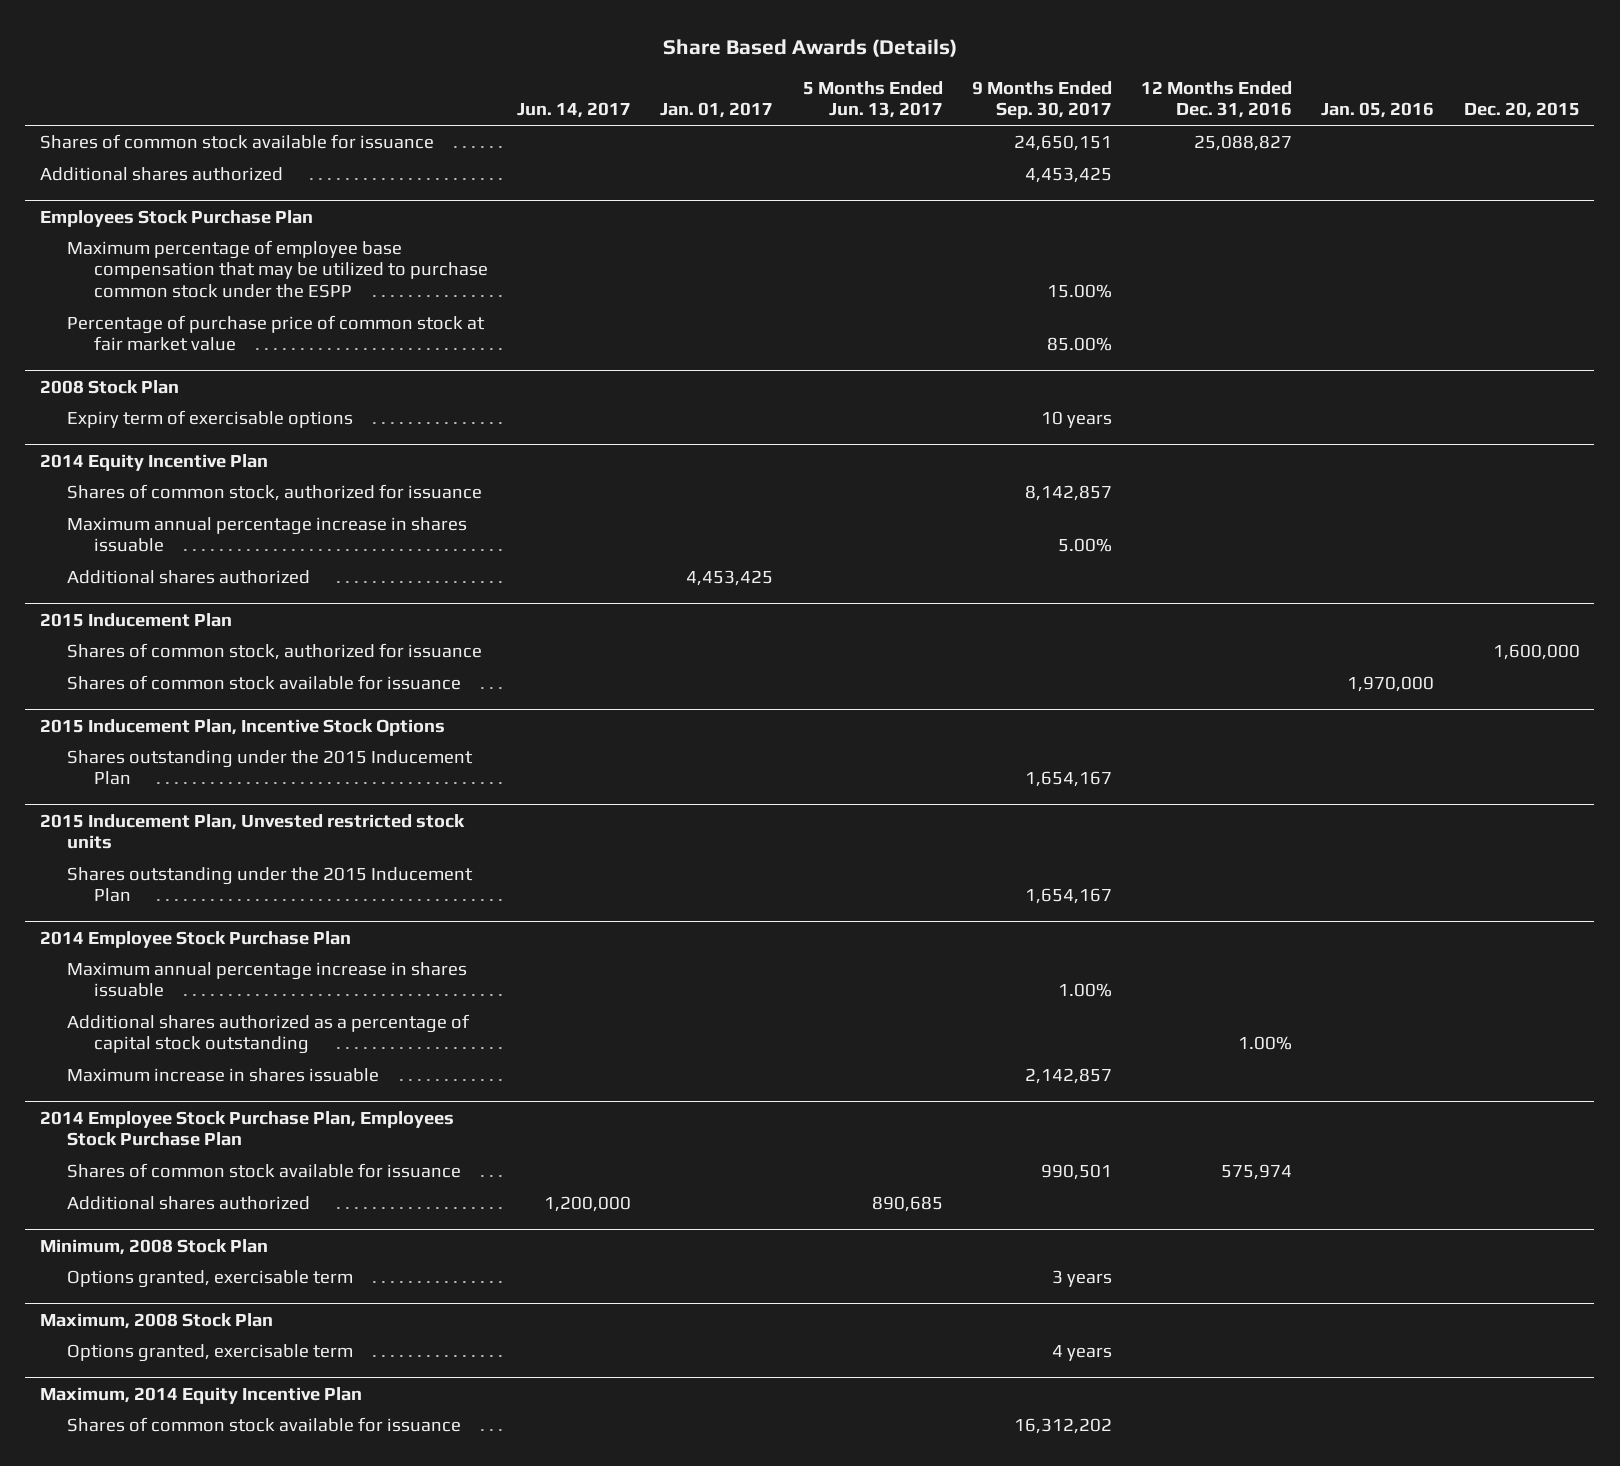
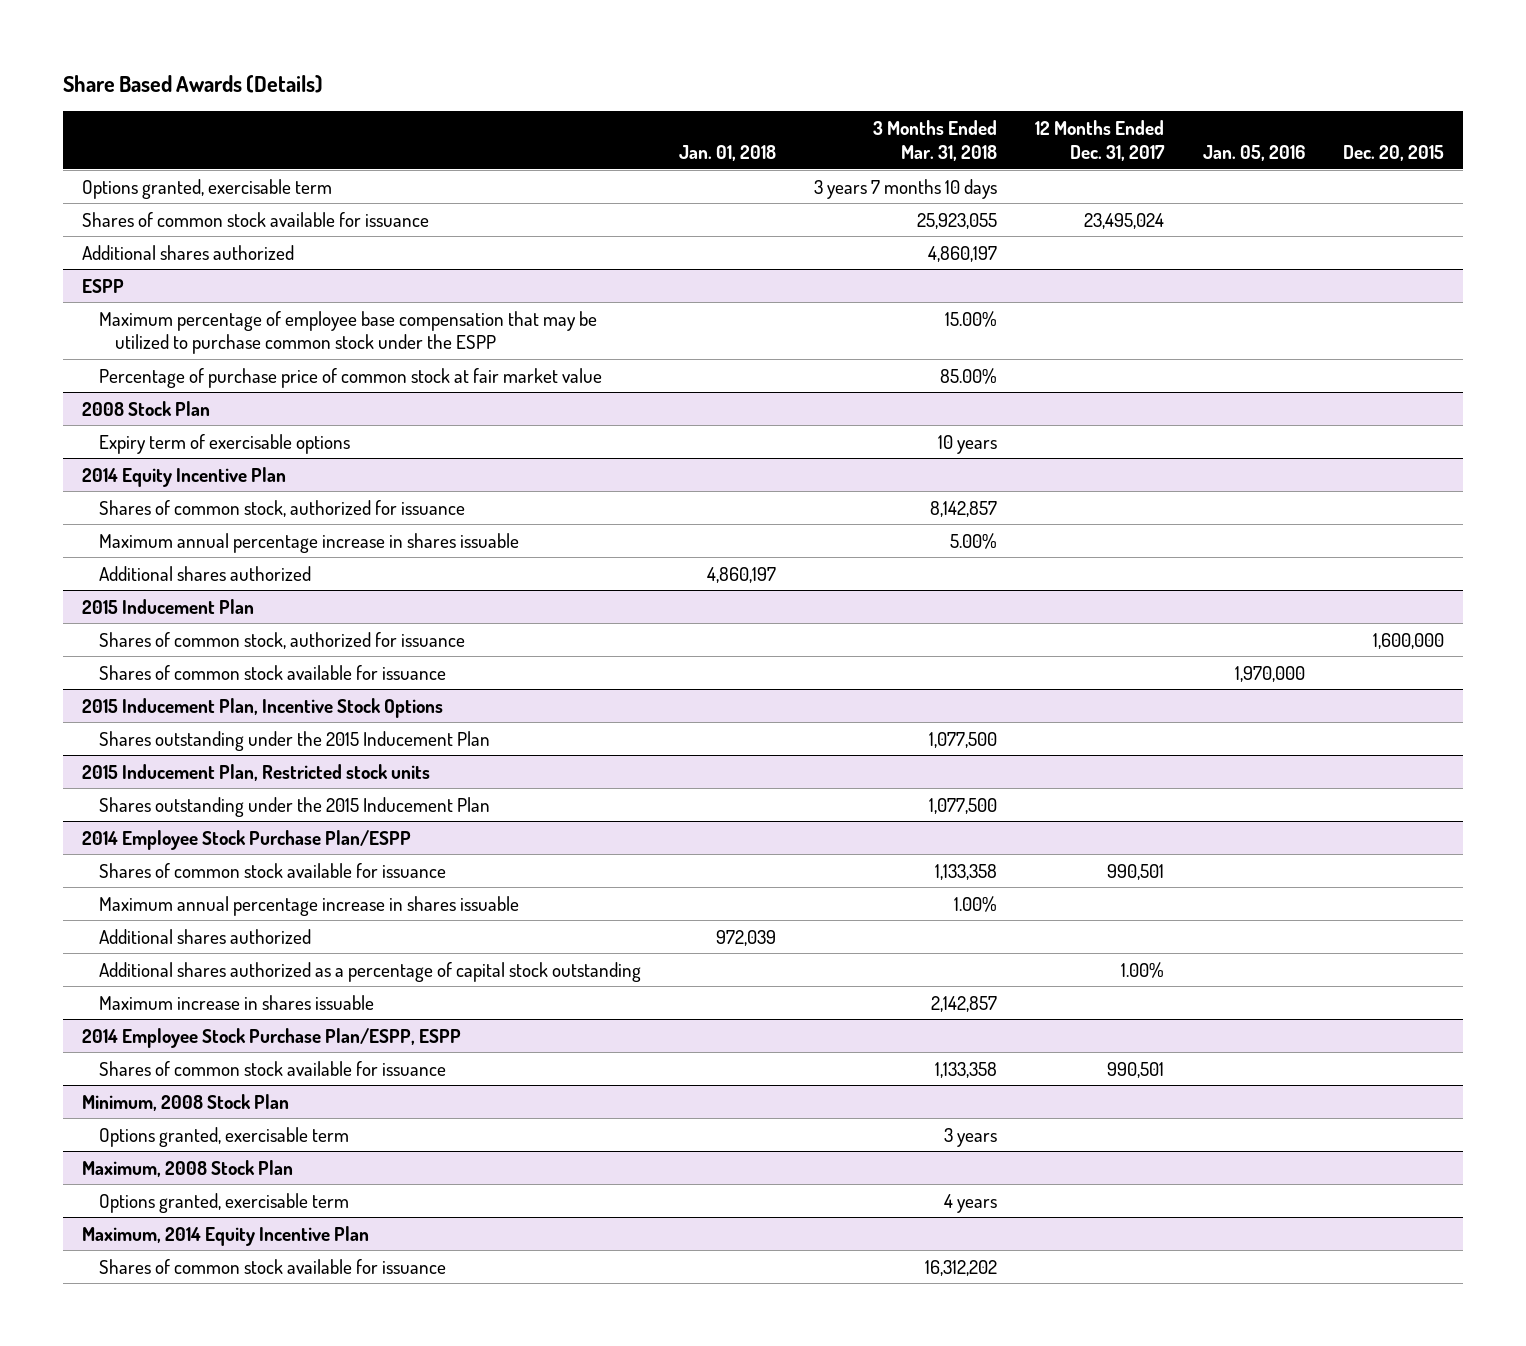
[517,102,632,119] Jun. 14, 2017 -> none
[660,102,774,119] Jan. 01, 2017 -> none
[802,80,943,119] 5 Months Ended Jun. 13, 2017 -> none
[971,80,1112,120] 9 Months Ended Sep. 30, 2017 -> none
[1141,80,1293,119] 12 Months Ended Dec. 31, 2016 -> none
none -> [678,144,776,161] Jan. 01, 2018
none -> [873,120,998,161] 3 Months Ended Mar. 31, 2018
none -> [1035,120,1166,161] 12 Months Ended Dec. 31, 2017
none -> [82,178,333,199] Options granted, exercisable term
[39,209,313,227] Employees Stock Purchase Plan -> [82,278,125,293] ESPP
[39,813,465,850] 2015 Inducement Plan, Unvested restricted stock units -> [82,763,431,781] 2015 Inducement Plan, Restricted stock units
[39,930,351,948] 2014 Employee Stock Purchase Plan -> [82,829,412,850] 2014 Employee Stock Purchase Plan/ESPP
none -> [98,862,446,878] Shares of common stock available for issuance
none -> [98,928,311,944] Additional shares authorized
[39,1110,454,1147] 2014 Employee Stock Purchase Plan, Employees Stock Purchase Plan -> [82,1027,462,1048] 2014 Employee Stock Purchase Plan/ESPP, ESPP
[66,1195,310,1210] Additional shares authorized -> none

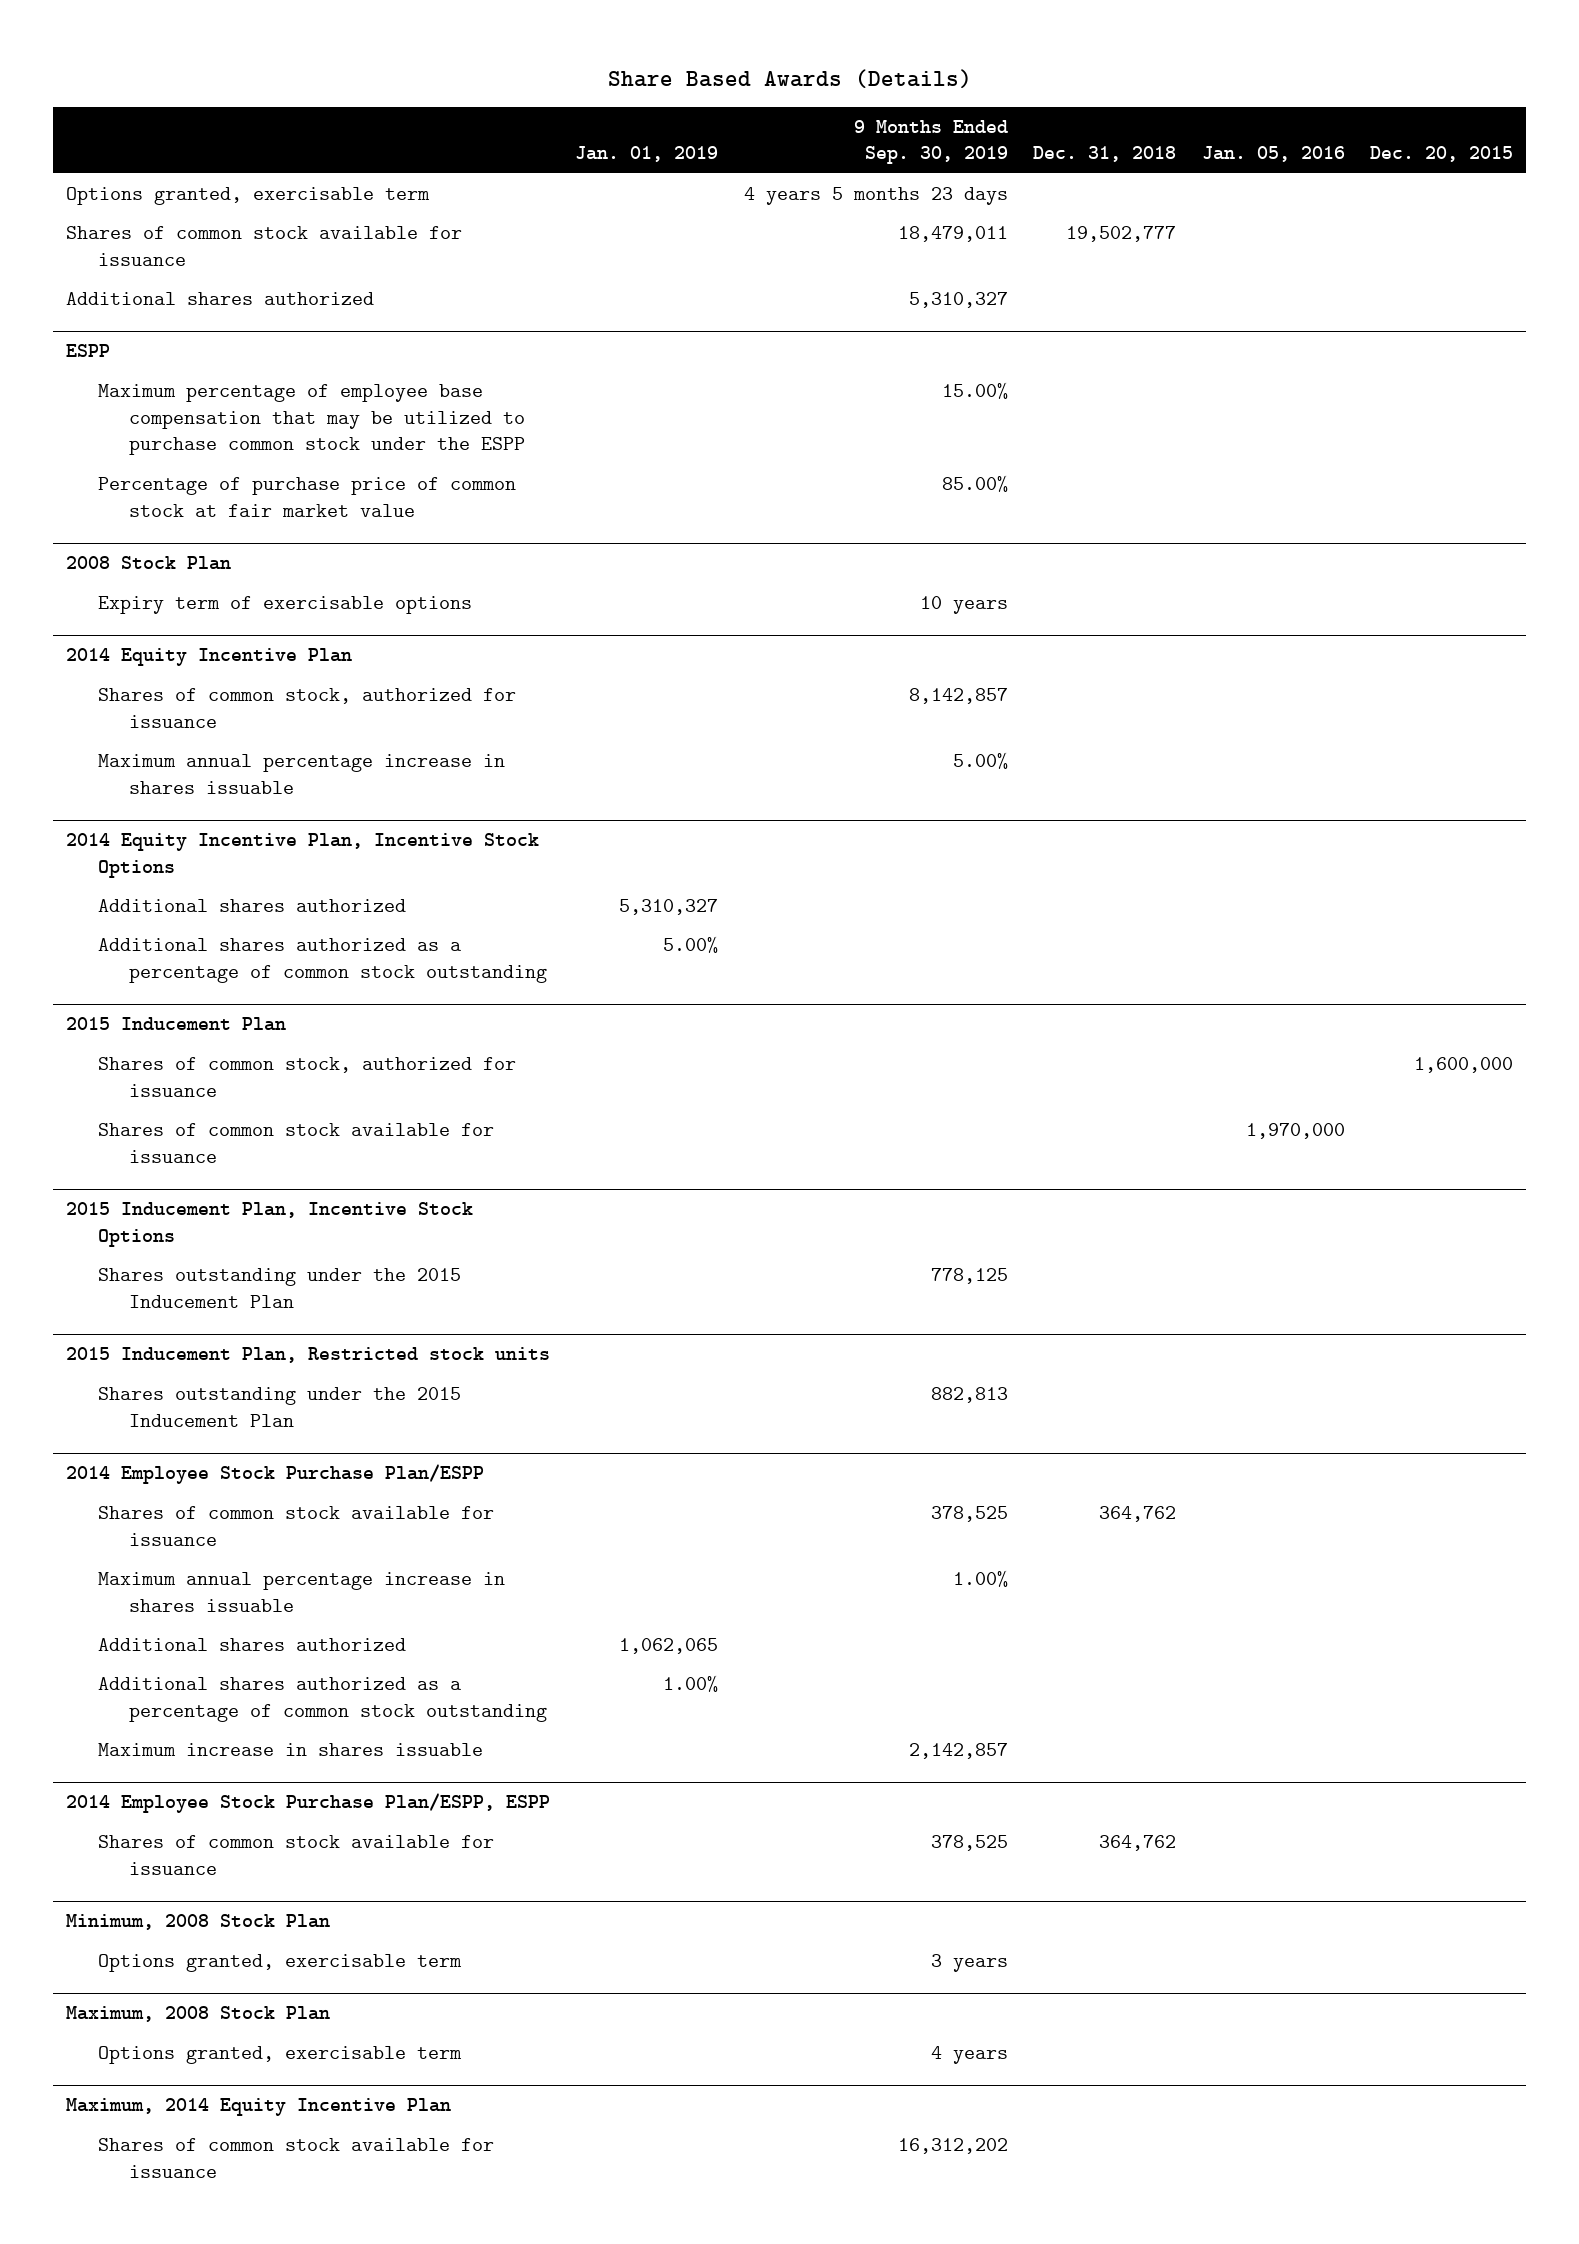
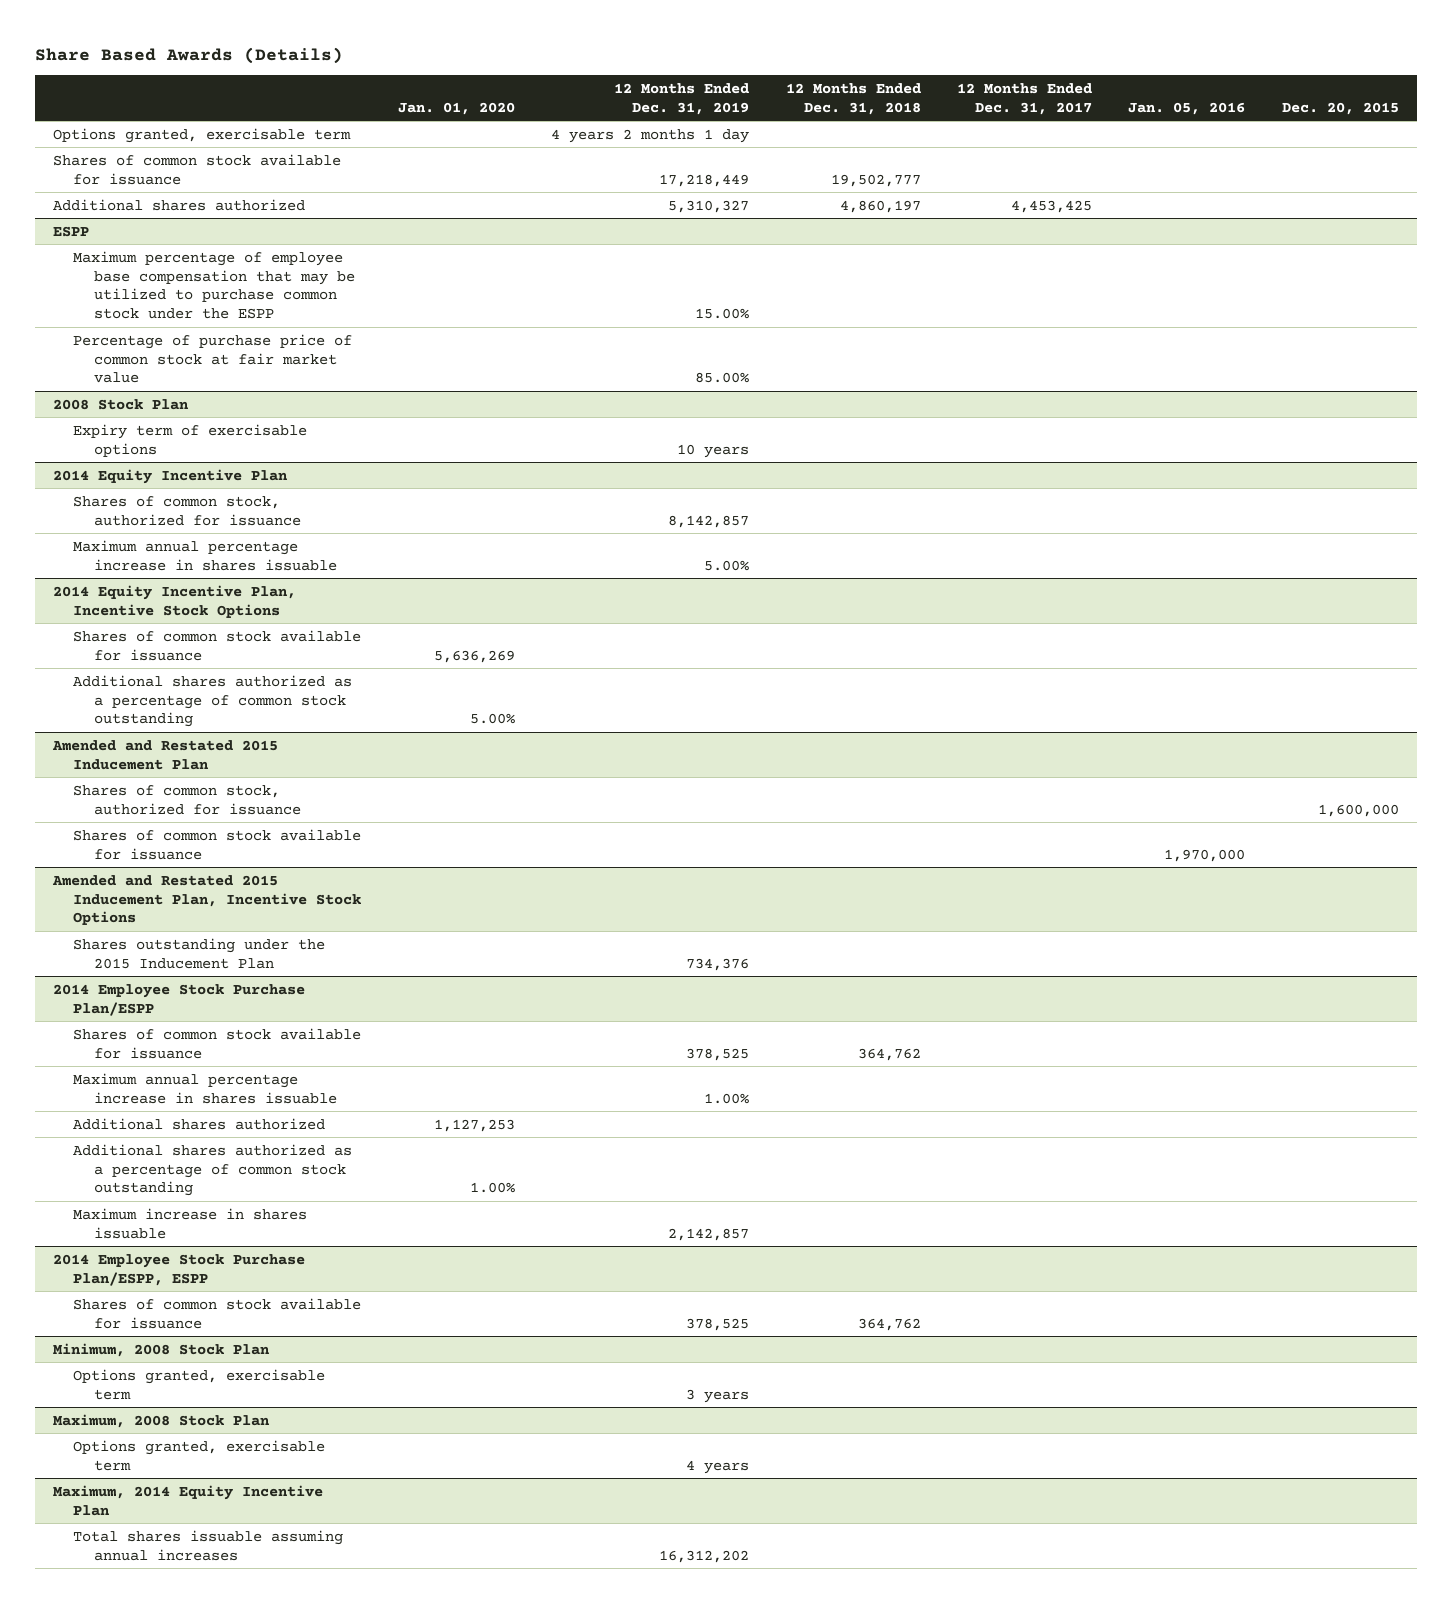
[575,146,719,163] Jan. 01, 2019 -> none
[853,119,1008,165] 9 Months Ended Sep. 30, 2019 -> none
[1033,146,1177,163] Dec. 31, 2018 -> none
none -> [397,101,515,115] Jan. 01, 2020
none -> [614,82,750,115] 12 Months Ended Dec. 31, 2019
none -> [785,82,921,115] 12 Months Ended Dec. 31, 2018
none -> [956,82,1092,115] 12 Months Ended Dec. 31, 2017
[97,899,406,913] Additional shares authorized -> none
none -> [73,629,362,661] Shares of common stock available for issuance
[65,1017,286,1032] 2015 Inducement Plan -> [52,739,279,770] Amended and Restated 2015 Inducement Plan
[65,1202,473,1248] 2015 Inducement Plan, Incentive Stock Options -> [52,874,362,926] Amended and Restated 2015 Inducement Plan, Incentive Stock Options
[65,1347,550,1364] 2015 Inducement Plan, Restricted stock units -> none
[97,1387,461,1427] Shares outstanding under the 2015 Inducement Plan -> none
[97,2138,494,2178] Shares of common stock available for issuance -> none
none -> [73,1529,344,1561] Total shares issuable assuming annual increases

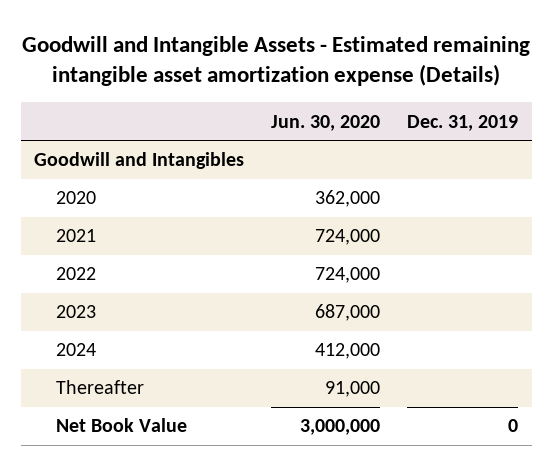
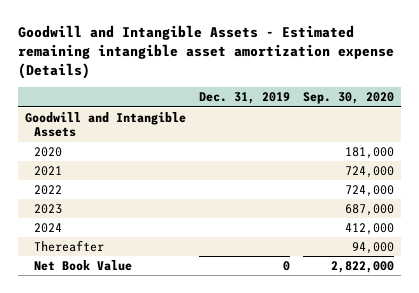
[271,114,381,131] Jun. 30, 2020 -> none
none -> [303,92,395,105] Sep. 30, 2020
[34,152,245,170] Goodwill and Intangibles -> [24,111,186,138] Goodwill and Intangible Assets

